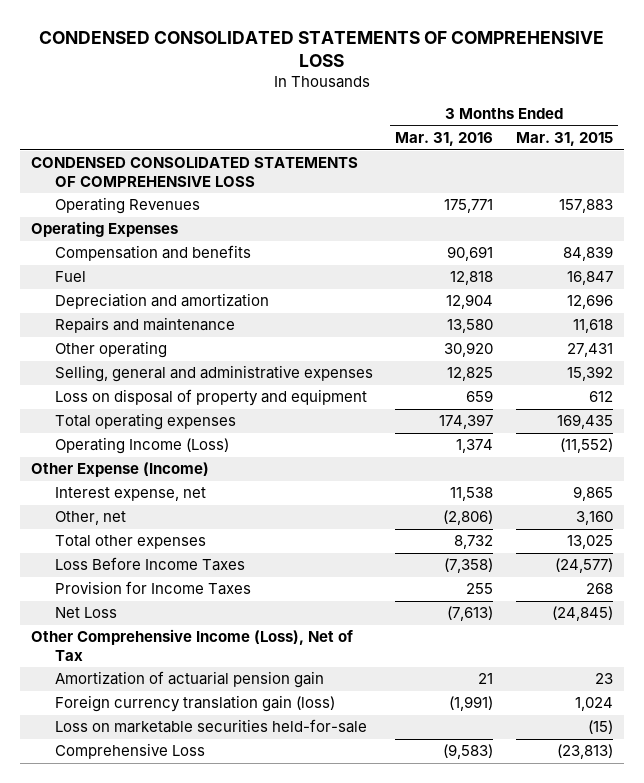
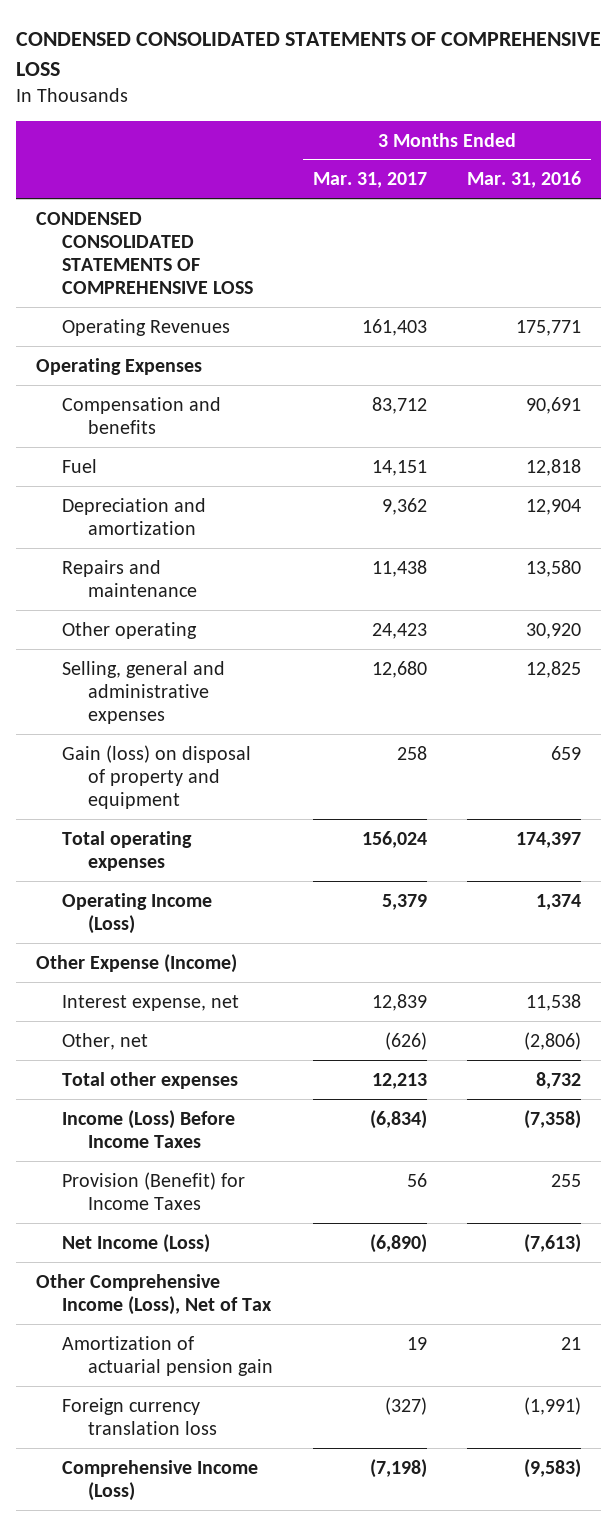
[515,132,613,147] Mar. 31, 2015 -> none
none -> [312,172,427,189] Mar. 31, 2017
[54,389,367,407] Loss on disposal of property and equipment -> [61,744,251,809] Gain (loss) on disposal of property and equipment
[54,557,245,572] Loss Before Income Taxes -> [61,1109,235,1148] Income (Loss) Before Income Taxes
[54,581,251,596] Provision for Income Taxes -> [61,1171,245,1210] Provision (Benefit) for Income Taxes
[54,607,117,619] Net Loss -> [61,1233,210,1253] Net Income (Loss)
[54,719,367,734] Loss on marketable securities held-for-sale -> none
[54,695,335,713] Foreign currency translation gain (loss) -> [61,1397,217,1435] Foreign currency translation loss
[54,743,205,760] Comprehensive Loss -> [61,1459,258,1501] Comprehensive Income (Loss)

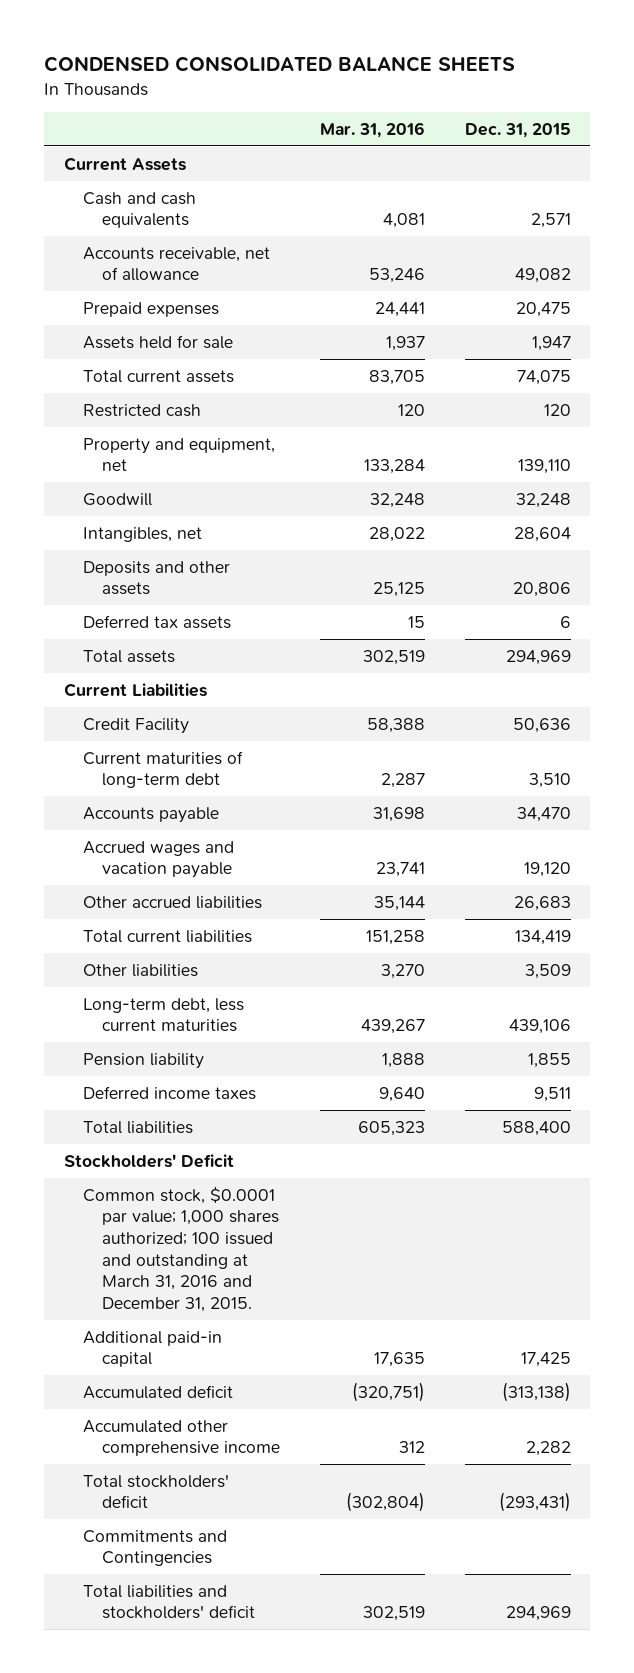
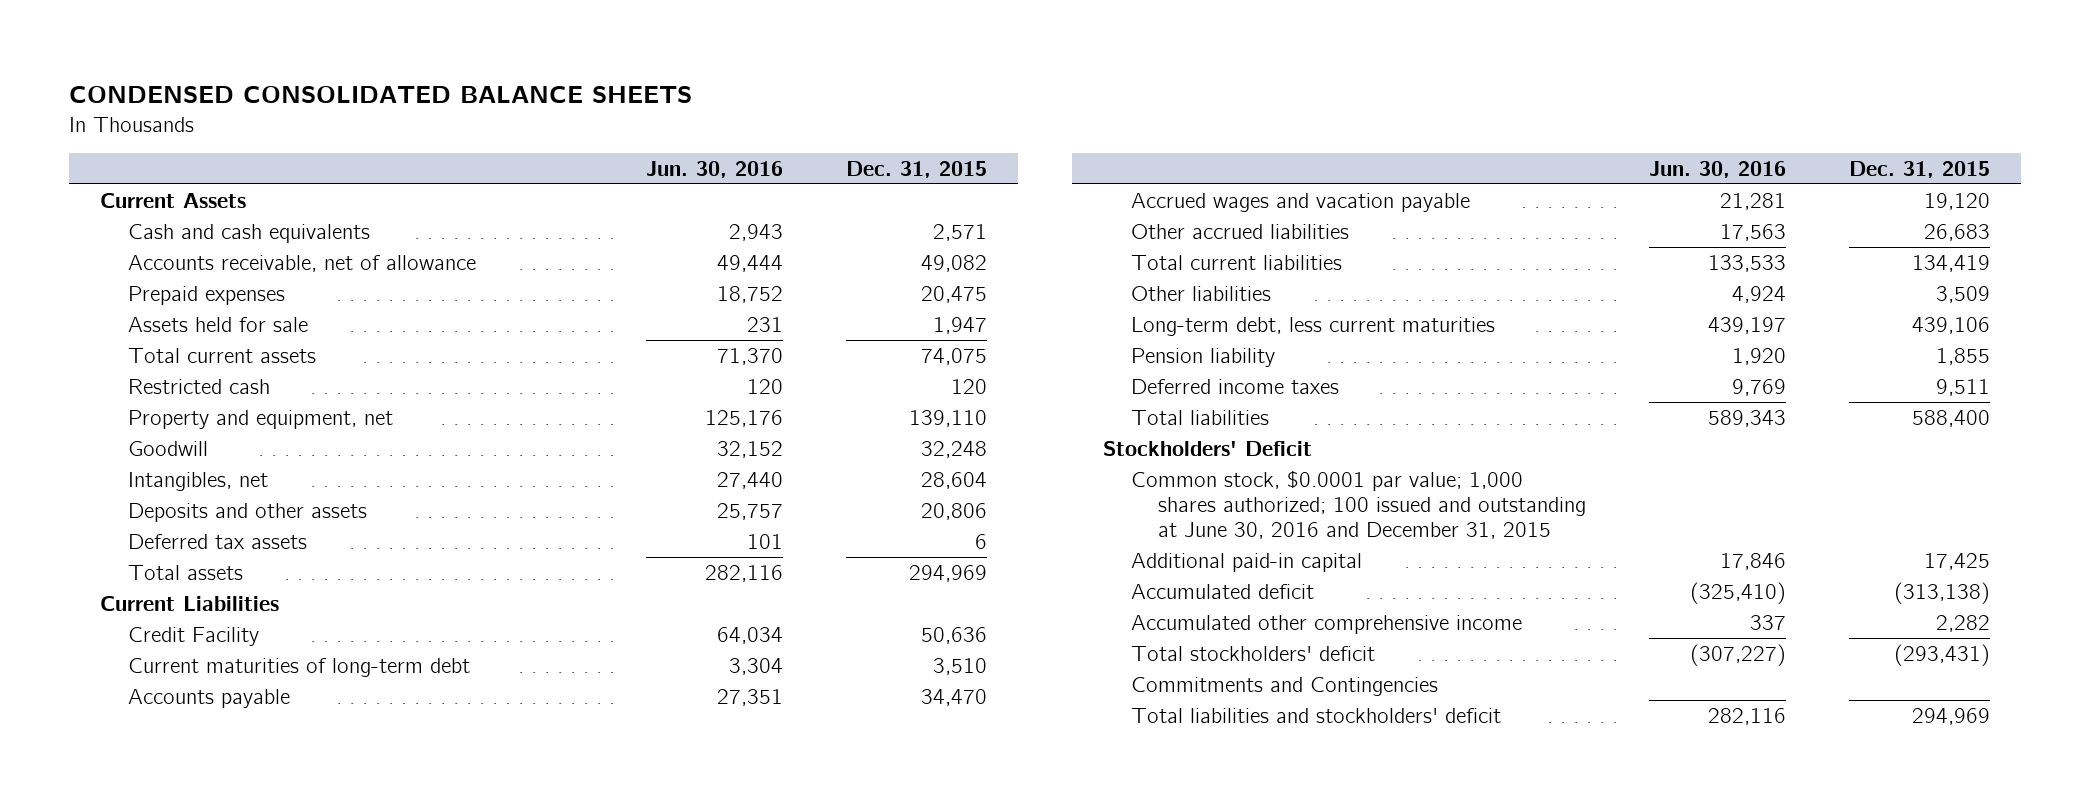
[319,121,425,138] Mar. 31, 2016 -> none
none -> [646,160,784,178] Jun. 30, 2016
[82,1186,280,1312] Common stock, $0.0001 par value; 1,000 shares authorized; 100 issued and outstanding at March 31, 2016 and December 31, 2015. -> [1130,469,1587,540] Common stock, $0.0001 par value; 1,000 shares authorized; 100 issued and outstanding at June 30, 2016 and December 31, 2015

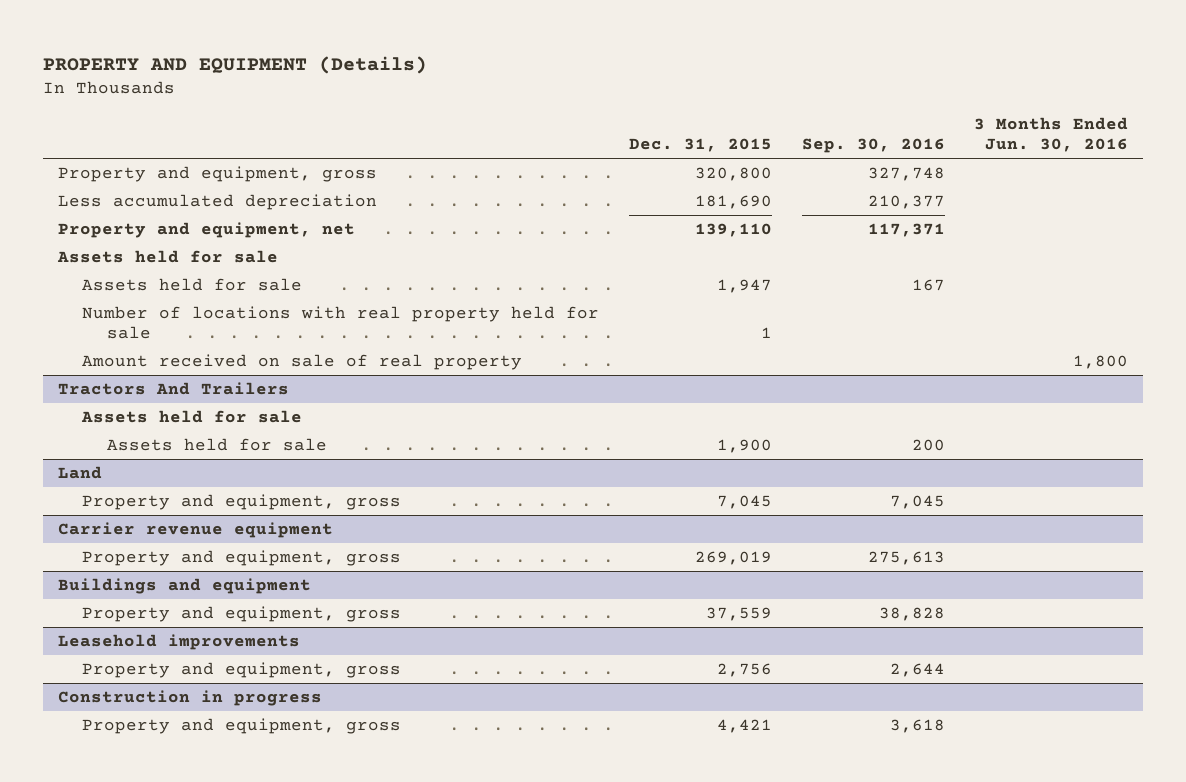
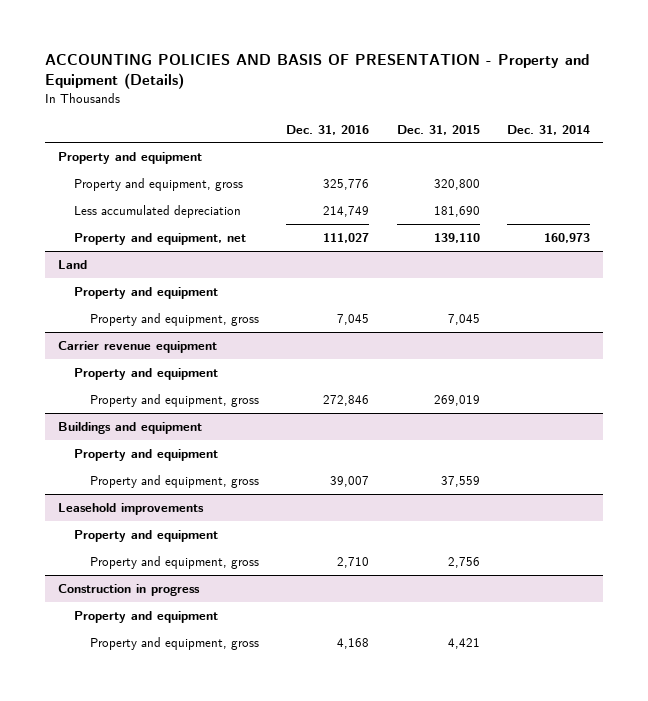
[42,55,427,74] PROPERTY AND EQUIPMENT (Details) -> [44,53,589,90] ACCOUNTING POLICIES AND BASIS OF PRESENTATION - Property and Equipment (Details)
[801,138,945,154] Sep. 30, 2016 -> none
[974,117,1129,153] 3 Months Ended Jun. 30, 2016 -> none
none -> [286,124,370,135] Dec. 31, 2016
none -> [506,124,590,135] Dec. 31, 2014
none -> [58,151,203,164] Property and equipment
[56,249,278,263] Assets held for sale -> none
[82,277,303,291] Assets held for sale -> none
[82,305,600,339] Number of locations with real property held for sale -> none
[82,353,523,370] Amount received on sale of real property -> none
[57,381,289,395] Tractors And Trailers -> none
[81,409,303,423] Assets held for sale -> none
[106,437,327,451] Assets held for sale -> none
none -> [74,286,219,299] Property and equipment
none -> [74,367,219,380] Property and equipment
none -> [74,448,219,461] Property and equipment
none -> [74,529,219,542] Property and equipment
none -> [74,610,219,623] Property and equipment

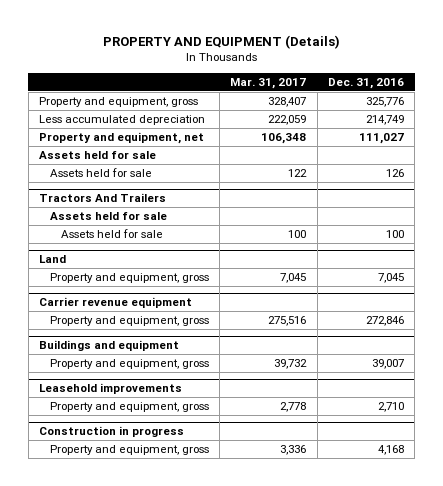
[44,53,589,90] ACCOUNTING POLICIES AND BASIS OF PRESENTATION - Property and Equipment (Details) -> [102,34,340,49] PROPERTY AND EQUIPMENT (Details)
[396,124,480,135] Dec. 31, 2015 -> none
[506,124,590,135] Dec. 31, 2014 -> none
none -> [230,77,307,89] Mar. 31, 2017
[58,151,203,164] Property and equipment -> none
none -> [38,151,156,160] Assets held for sale
none -> [49,168,152,178] Assets held for sale
none -> [38,193,166,203] Tractors And Trailers
none -> [49,212,167,221] Assets held for sale
none -> [60,229,163,239] Assets held for sale
[74,286,219,299] Property and equipment -> none
[74,367,219,380] Property and equipment -> none
[74,448,219,461] Property and equipment -> none
[74,529,219,542] Property and equipment -> none
[74,610,219,623] Property and equipment -> none

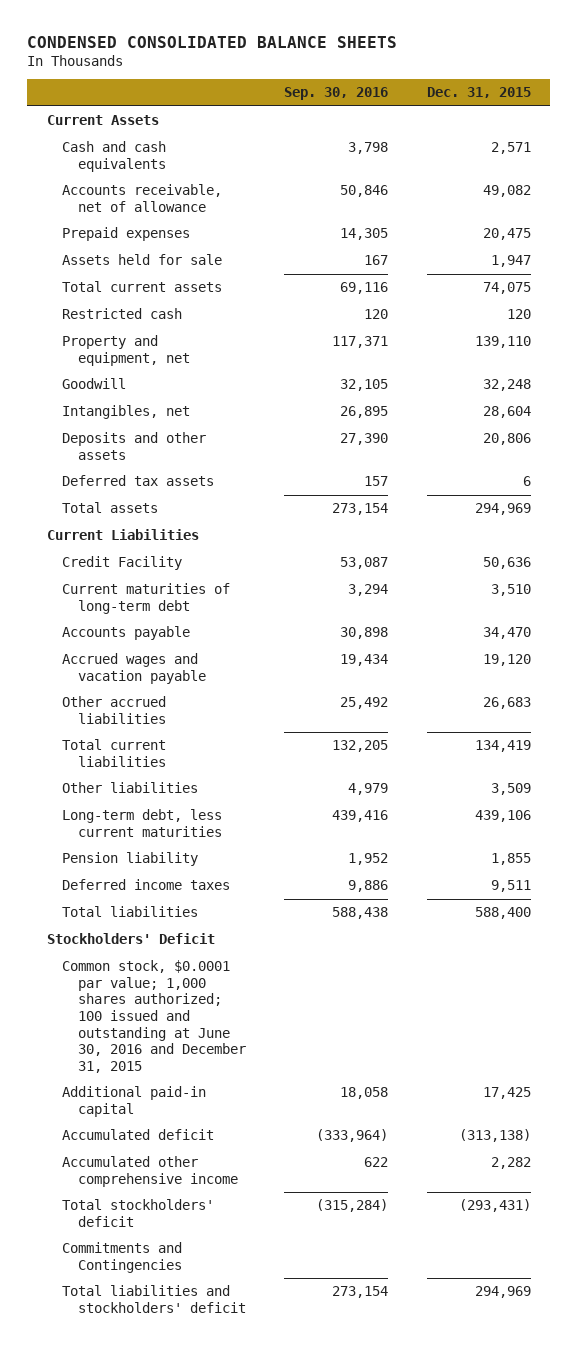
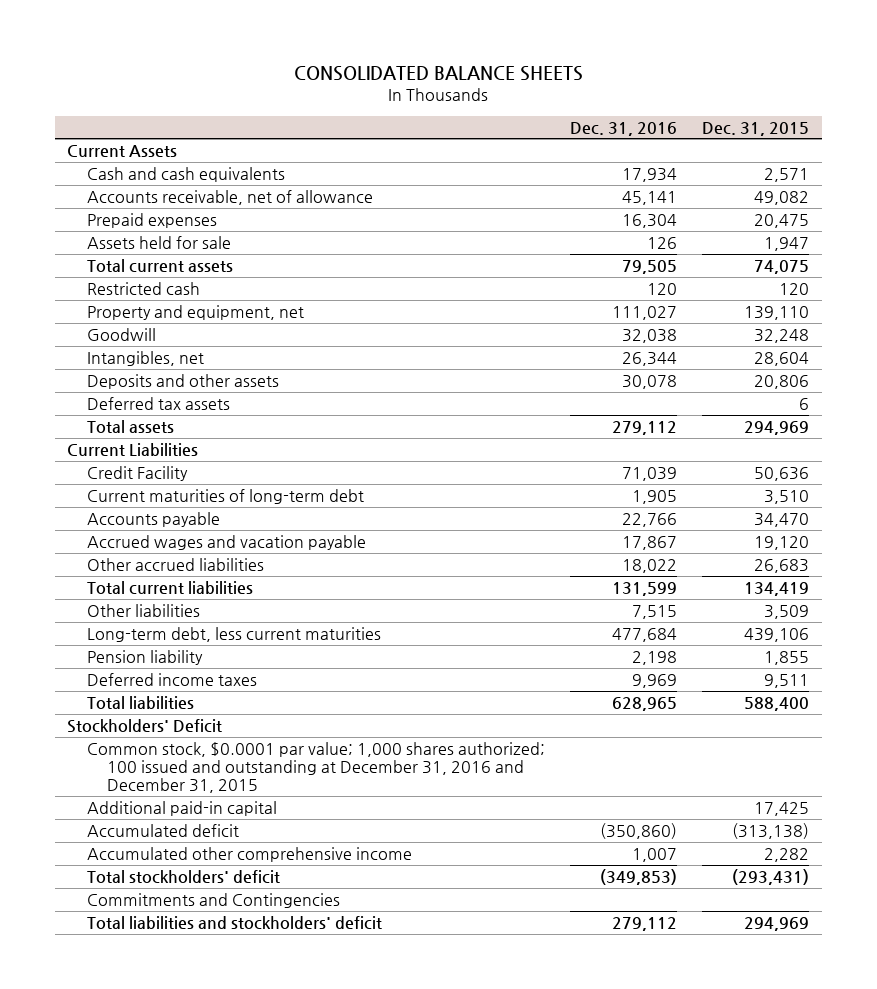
[27,35,398,48] CONDENSED CONSOLIDATED BALANCE SHEETS -> [294,65,584,81] CONSOLIDATED BALANCE SHEETS
[284,87,389,101] Sep. 30, 2016 -> none
none -> [570,121,678,136] Dec. 31, 2016
[62,960,246,1073] Common stock, $0.0001 par value; 1,000 shares authorized; 100 issued and outstanding at June 30, 2016 and December 31, 2015 -> [87,741,546,794] Common stock, $0.0001 par value; 1,000 shares authorized; 100 issued and outstanding at December 31, 2016 and December 31, 2015

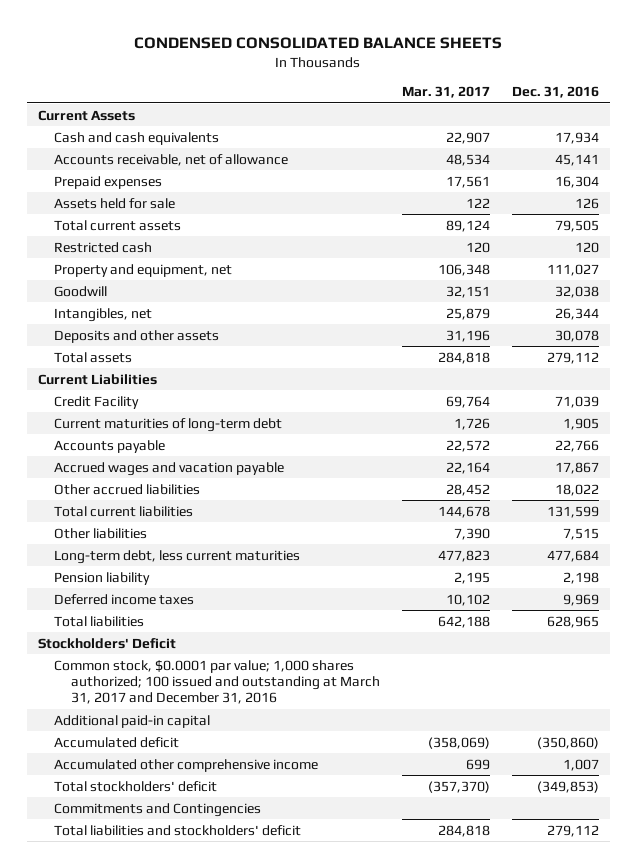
[294,65,584,81] CONSOLIDATED BALANCE SHEETS -> [134,37,503,50] CONDENSED CONSOLIDATED BALANCE SHEETS
[702,121,810,136] Dec. 31, 2015 -> none
none -> [401,86,490,99] Mar. 31, 2017
[87,396,231,410] Deferred tax assets -> none
[87,741,546,794] Common stock, $0.0001 par value; 1,000 shares authorized; 100 issued and outstanding at December 31, 2016 and December 31, 2015 -> [54,659,381,705] Common stock, $0.0001 par value; 1,000 shares authorized; 100 issued and outstanding at March 31, 2017 and December 31, 2016

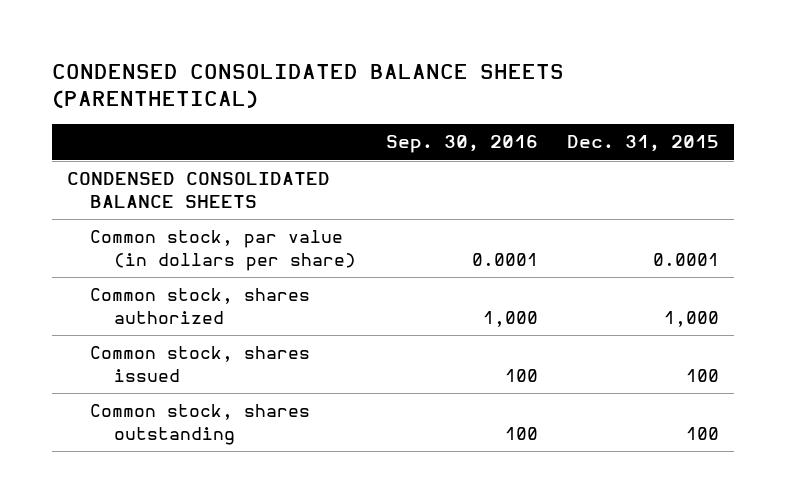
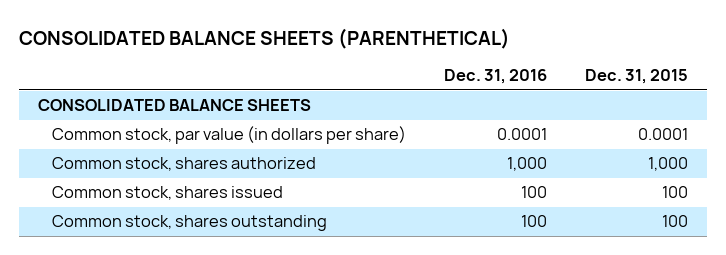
[51,64,564,109] CONDENSED CONSOLIDATED BALANCE SHEETS (PARENTHETICAL) -> [19,27,511,49] CONSOLIDATED BALANCE SHEETS (PARENTHETICAL)
[385,135,538,154] Sep. 30, 2016 -> none
none -> [443,69,547,85] Dec. 31, 2016
[66,172,330,209] CONDENSED CONSOLIDATED BALANCE SHEETS -> [38,99,312,112] CONSOLIDATED BALANCE SHEETS

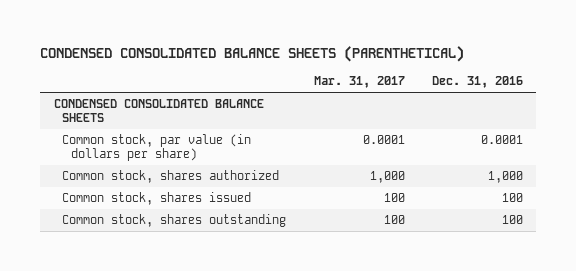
[19,27,511,49] CONSOLIDATED BALANCE SHEETS (PARENTHETICAL) -> [40,46,465,63] CONDENSED CONSOLIDATED BALANCE SHEETS (PARENTHETICAL)
[584,69,688,85] Dec. 31, 2015 -> none
none -> [313,76,405,89] Mar. 31, 2017
[38,99,312,112] CONSOLIDATED BALANCE SHEETS -> [53,99,264,122] CONDENSED CONSOLIDATED BALANCE SHEETS

